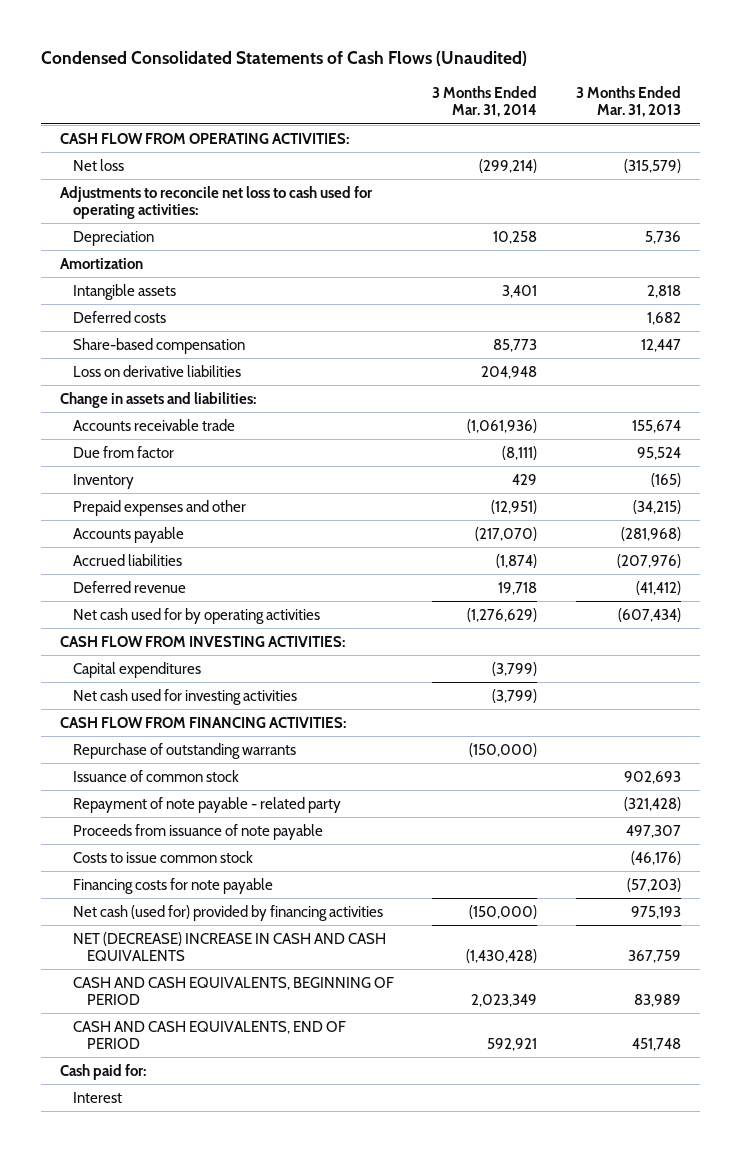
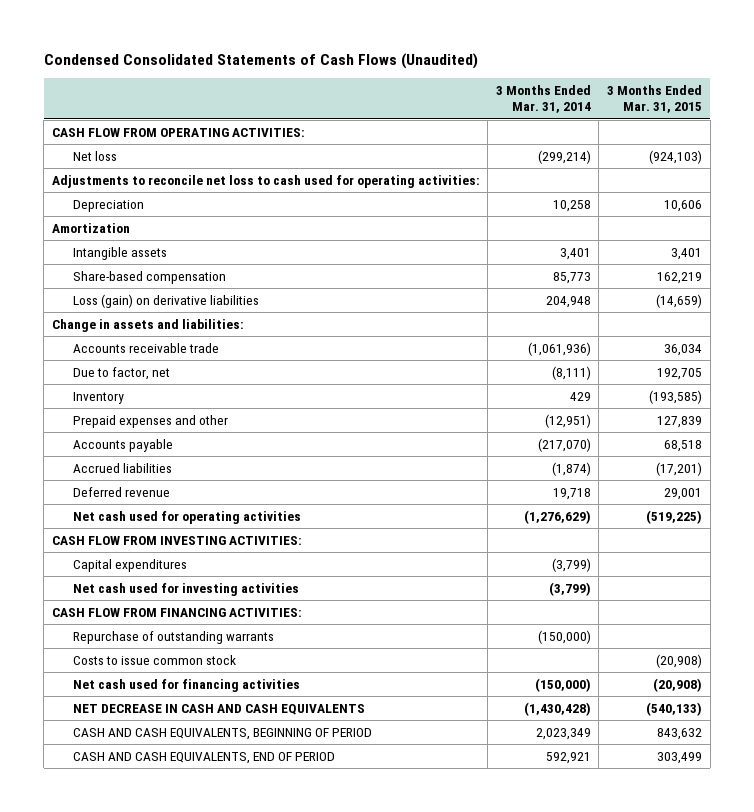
[575,85,681,118] 3 Months Ended Mar. 31, 2013 -> none
none -> [606,85,702,114] 3 Months Ended Mar. 31, 2015
[73,310,167,323] Deferred costs -> none
[73,364,242,377] Loss on derivative liabilities -> [72,293,259,308] Loss (gain) on derivative liabilities
[73,445,175,458] Due from factor -> [72,366,170,380] Due to factor, net
[73,607,321,624] Net cash used for by operating activities -> [72,510,301,524] Net cash used for operating activities
[73,769,240,782] Issuance of common stock -> none
[73,796,342,813] Repayment of note payable - related party -> none
[73,823,324,840] Proceeds from issuance of note payable -> none
[73,877,274,894] Financing costs for note payable -> none
[73,904,384,921] Net cash (used for) provided by financing activities -> [72,678,300,692] Net cash used for financing activities
[73,931,387,962] NET (DECREASE) INCREASE IN CASH AND CASH EQUIVALENTS -> [72,703,365,715] NET DECREASE IN CASH AND CASH EQUIVALENTS
[59,1063,146,1080] Cash paid for: -> none
[73,1091,123,1103] Interest -> none

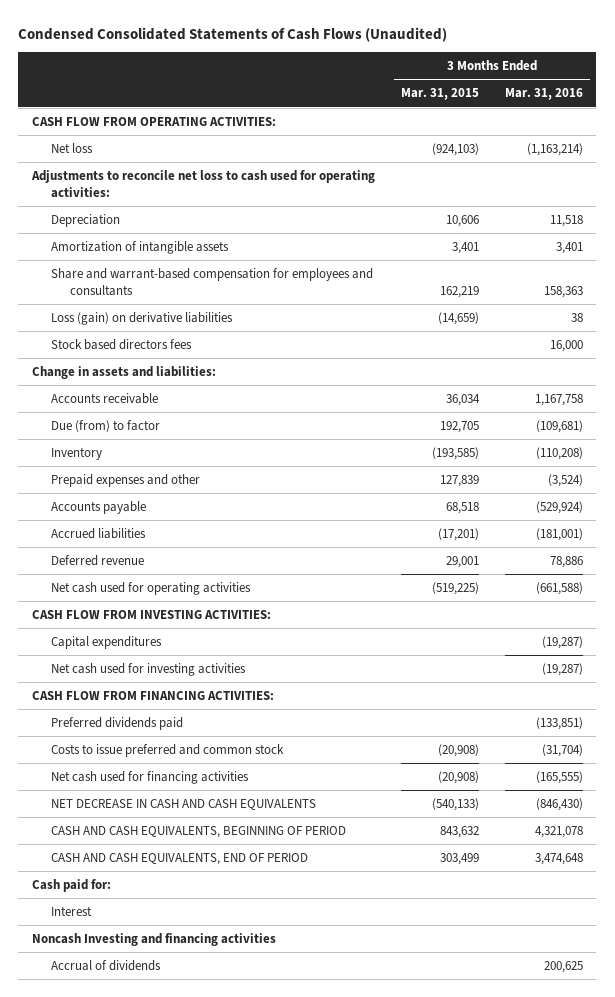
[495,85,591,114] 3 Months Ended Mar. 31, 2014 -> none
none -> [505,88,584,101] Mar. 31, 2016
[51,222,130,233] Amortization -> none
[72,246,167,260] Intangible assets -> [50,240,229,254] Amortization of intangible assets
[72,270,226,284] Share-based compensation -> [50,267,373,297] Share and warrant-based compensation for employees and consultants
none -> [50,338,192,350] Stock based directors fees
[72,342,219,353] Accounts receivable trade -> [50,392,158,404] Accounts receivable
[72,366,170,380] Due to factor, net -> [50,419,160,432] Due (from) to factor
[72,630,274,644] Repurchase of outstanding warrants -> none
none -> [50,716,183,730] Preferred dividends paid
[72,654,236,665] Costs to issue common stock -> [50,743,284,757] Costs to issue preferred and common stock
none -> [31,878,111,892] Cash paid for:
none -> [50,905,92,916] Interest
none -> [31,932,276,946] Noncash Investing and financing activities
none -> [50,959,161,971] Accrual of dividends

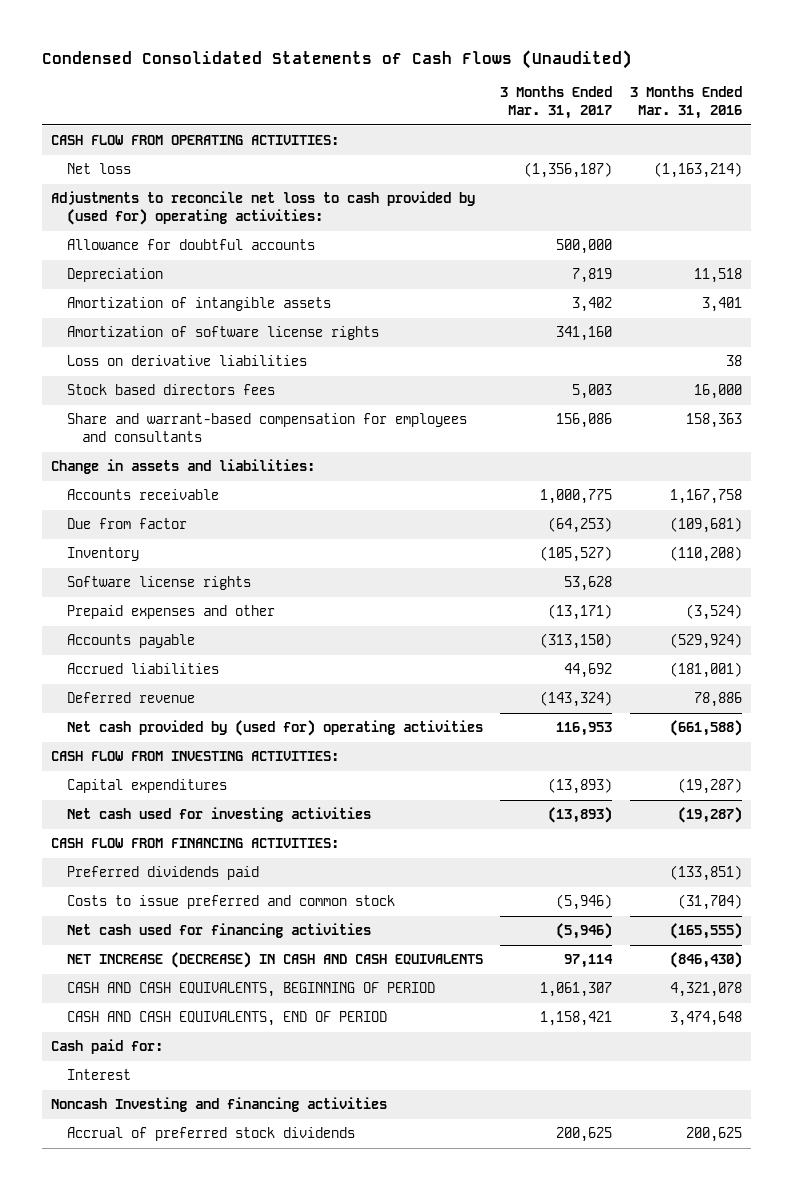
[400,88,479,101] Mar. 31, 2015 -> none
none -> [500,86,613,120] 3 Months Ended Mar. 31, 2017
[30,169,375,199] Adjustments to reconcile net loss to cash used for operating activities: -> [51,191,476,226] Adjustments to reconcile net loss to cash provided by (used for) operating activities:
none -> [66,239,315,251] Allowance for doubtful accounts
none -> [66,326,379,341] Amortization of software license rights
[50,311,233,325] Loss (gain) on derivative liabilities -> [66,355,307,367] Loss on derivative liabilities
[50,267,373,297] Share and warrant-based compensation for employees and consultants -> [66,413,467,443] Share and warrant-based compensation for employees and consultants
[50,419,160,432] Due (from) to factor -> [66,518,187,530] Due from factor
none -> [66,576,251,591] Software license rights
[50,581,251,595] Net cash used for operating activities -> [66,720,483,737] Net cash provided by (used for) operating activities
[50,798,316,810] NET DECREASE IN CASH AND CASH EQUIVALENTS -> [66,952,483,969] NET INCREASE (DECREASE) IN CASH AND CASH EQUIVALENTS
[50,959,161,971] Accrual of dividends -> [66,1127,355,1142] Accrual of preferred stock dividends

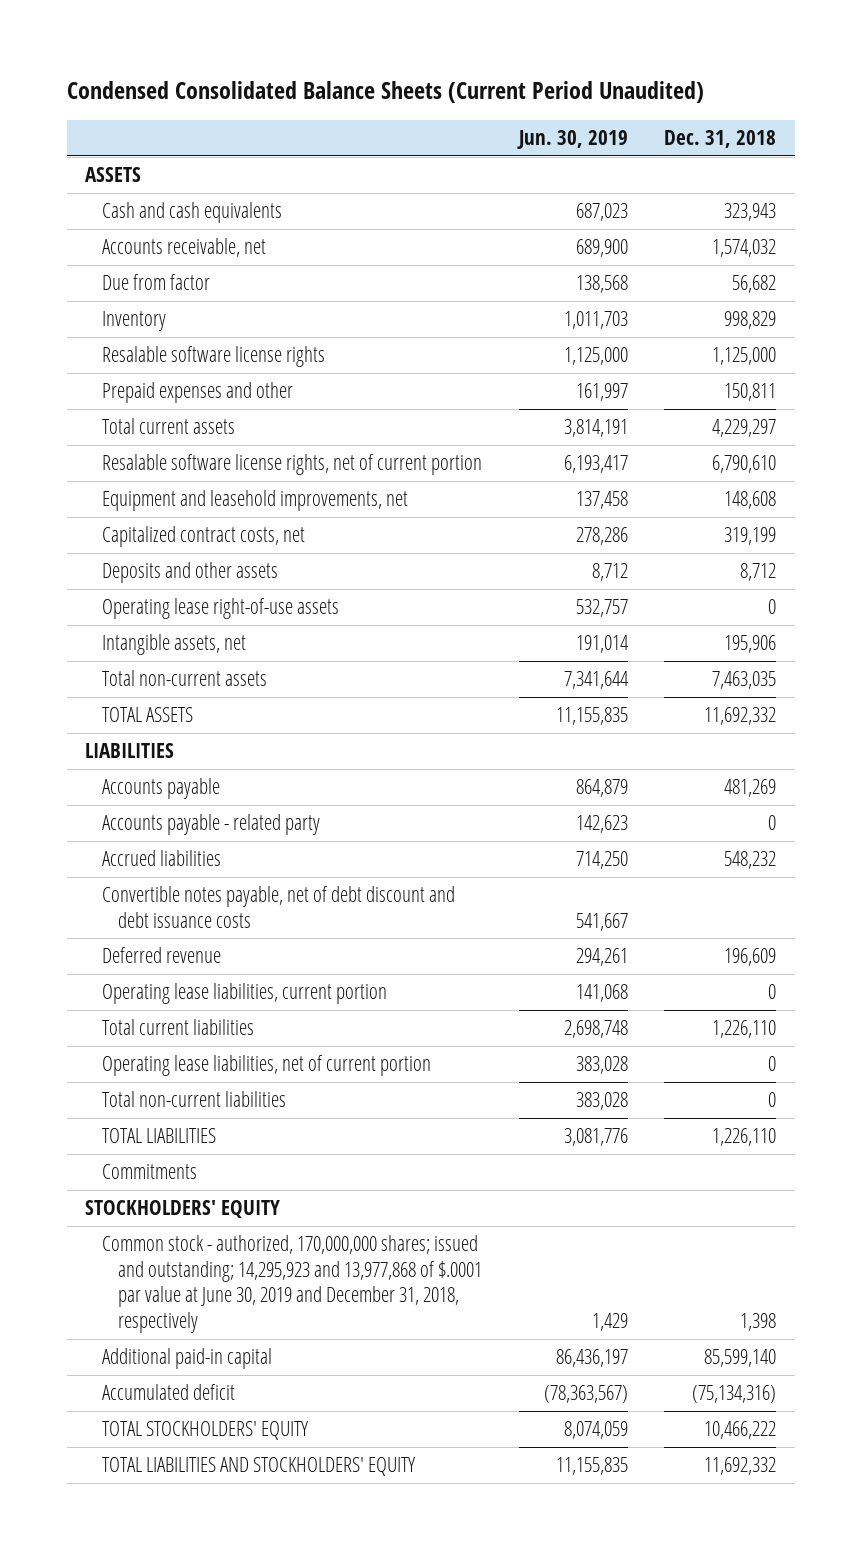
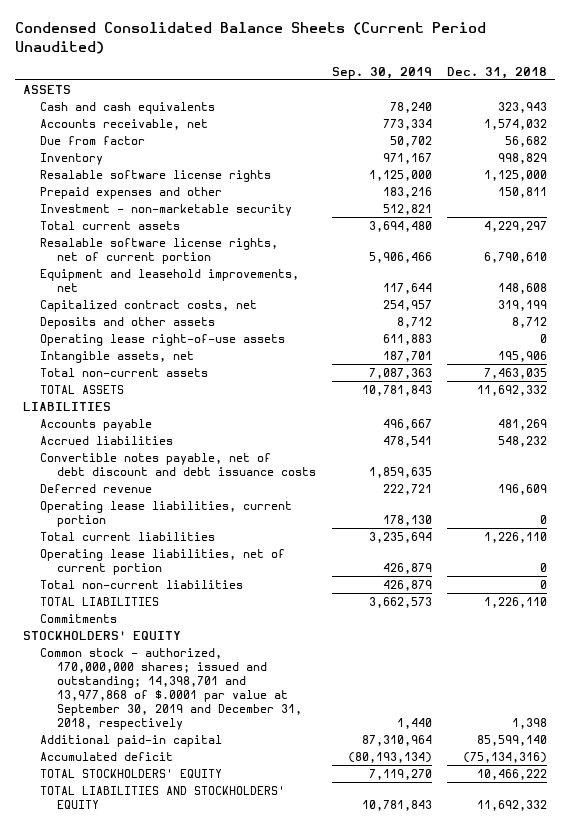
[516,130,628,150] Jun. 30, 2019 -> none
none -> [331,66,432,79] Sep. 30, 2019
none -> [40,203,293,216] Investment - non-marketable security
[101,814,320,836] Accounts payable - related party -> none
[101,1235,482,1334] Common stock - authorized, 170,000,000 shares; issued and outstanding; 14,295,923 and 13,977,868 of $.0001 par value at June 30, 2019 and December 31, 2018, respectively -> [40,647,302,730] Common stock - authorized, 170,000,000 shares; issued and outstanding; 14,398,701 and 13,977,868 of $.0001 par value at September 30, 2019 and December 31, 2018, respectively

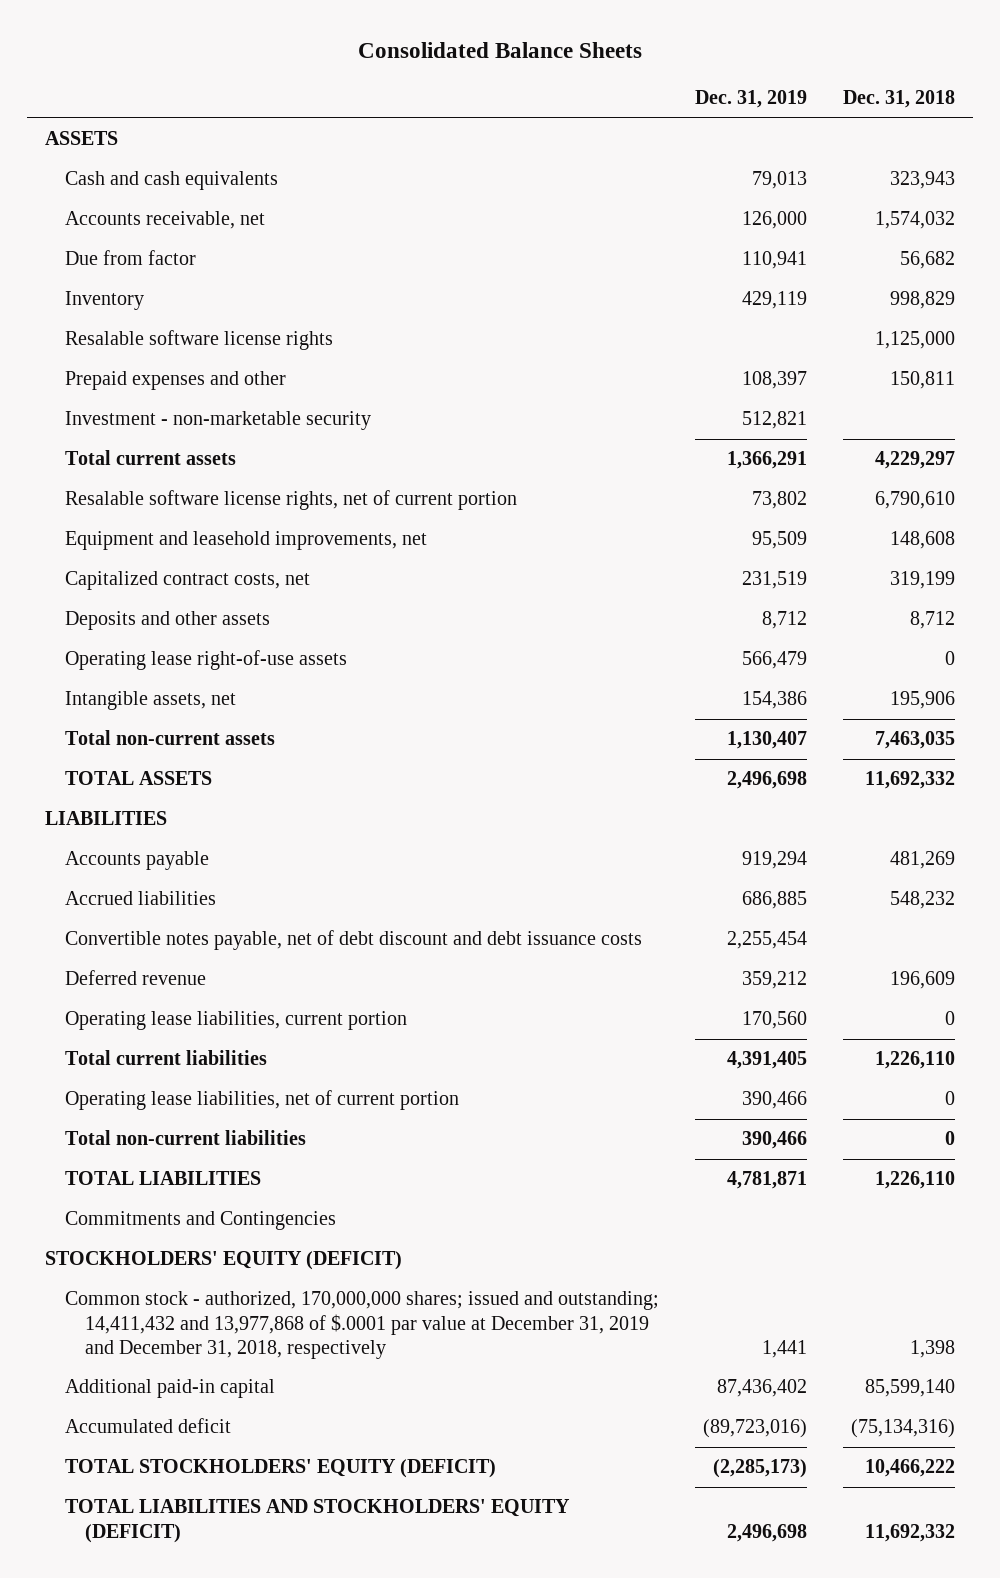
[15,22,487,54] Condensed Consolidated Balance Sheets (Current Period Unaudited) -> [357,41,642,58] Consolidated Balance Sheets
[331,66,432,79] Sep. 30, 2019 -> none
none -> [694,90,807,109] Dec. 31, 2019
[40,613,118,623] Commitments -> [64,1211,336,1231] Commitments and Contingencies
[23,630,182,640] STOCKHOLDERS' EQUITY -> [44,1251,402,1271] STOCKHOLDERS' EQUITY (DEFICIT)
[40,647,302,730] Common stock - authorized, 170,000,000 shares; issued and outstanding; 14,398,701 and 13,977,868 of $.0001 par value at September 30, 2019 and December 31, 2018, respectively -> [64,1291,659,1359] Common stock - authorized, 170,000,000 shares; issued and outstanding; 14,411,432 and 13,977,868 of $.0001 par value at December 31, 2019 and December 31, 2018, respectively
[40,768,223,778] TOTAL STOCKHOLDERS' EQUITY -> [64,1459,496,1479] TOTAL STOCKHOLDERS' EQUITY (DEFICIT)
[40,785,286,809] TOTAL LIABILITIES AND STOCKHOLDERS' EQUITY -> [64,1499,570,1543] TOTAL LIABILITIES AND STOCKHOLDERS' EQUITY (DEFICIT)

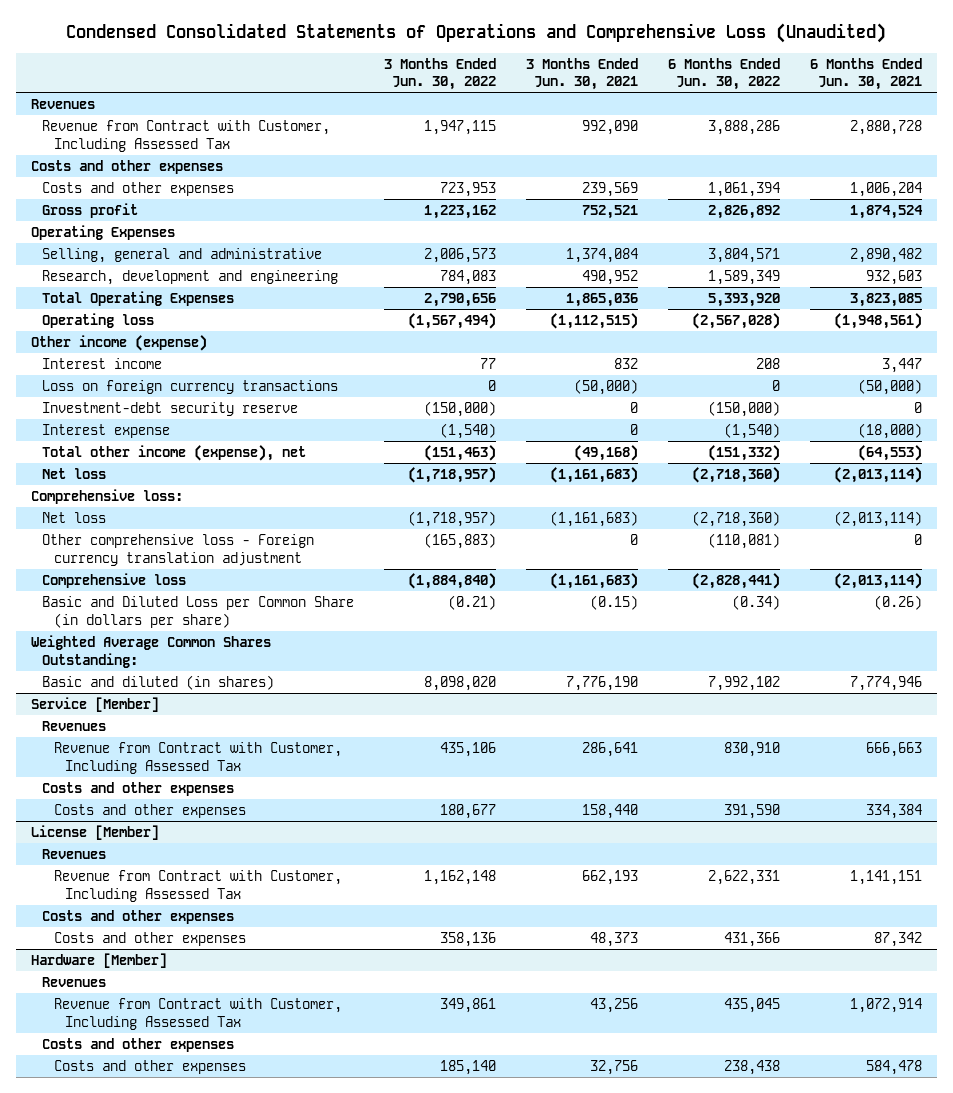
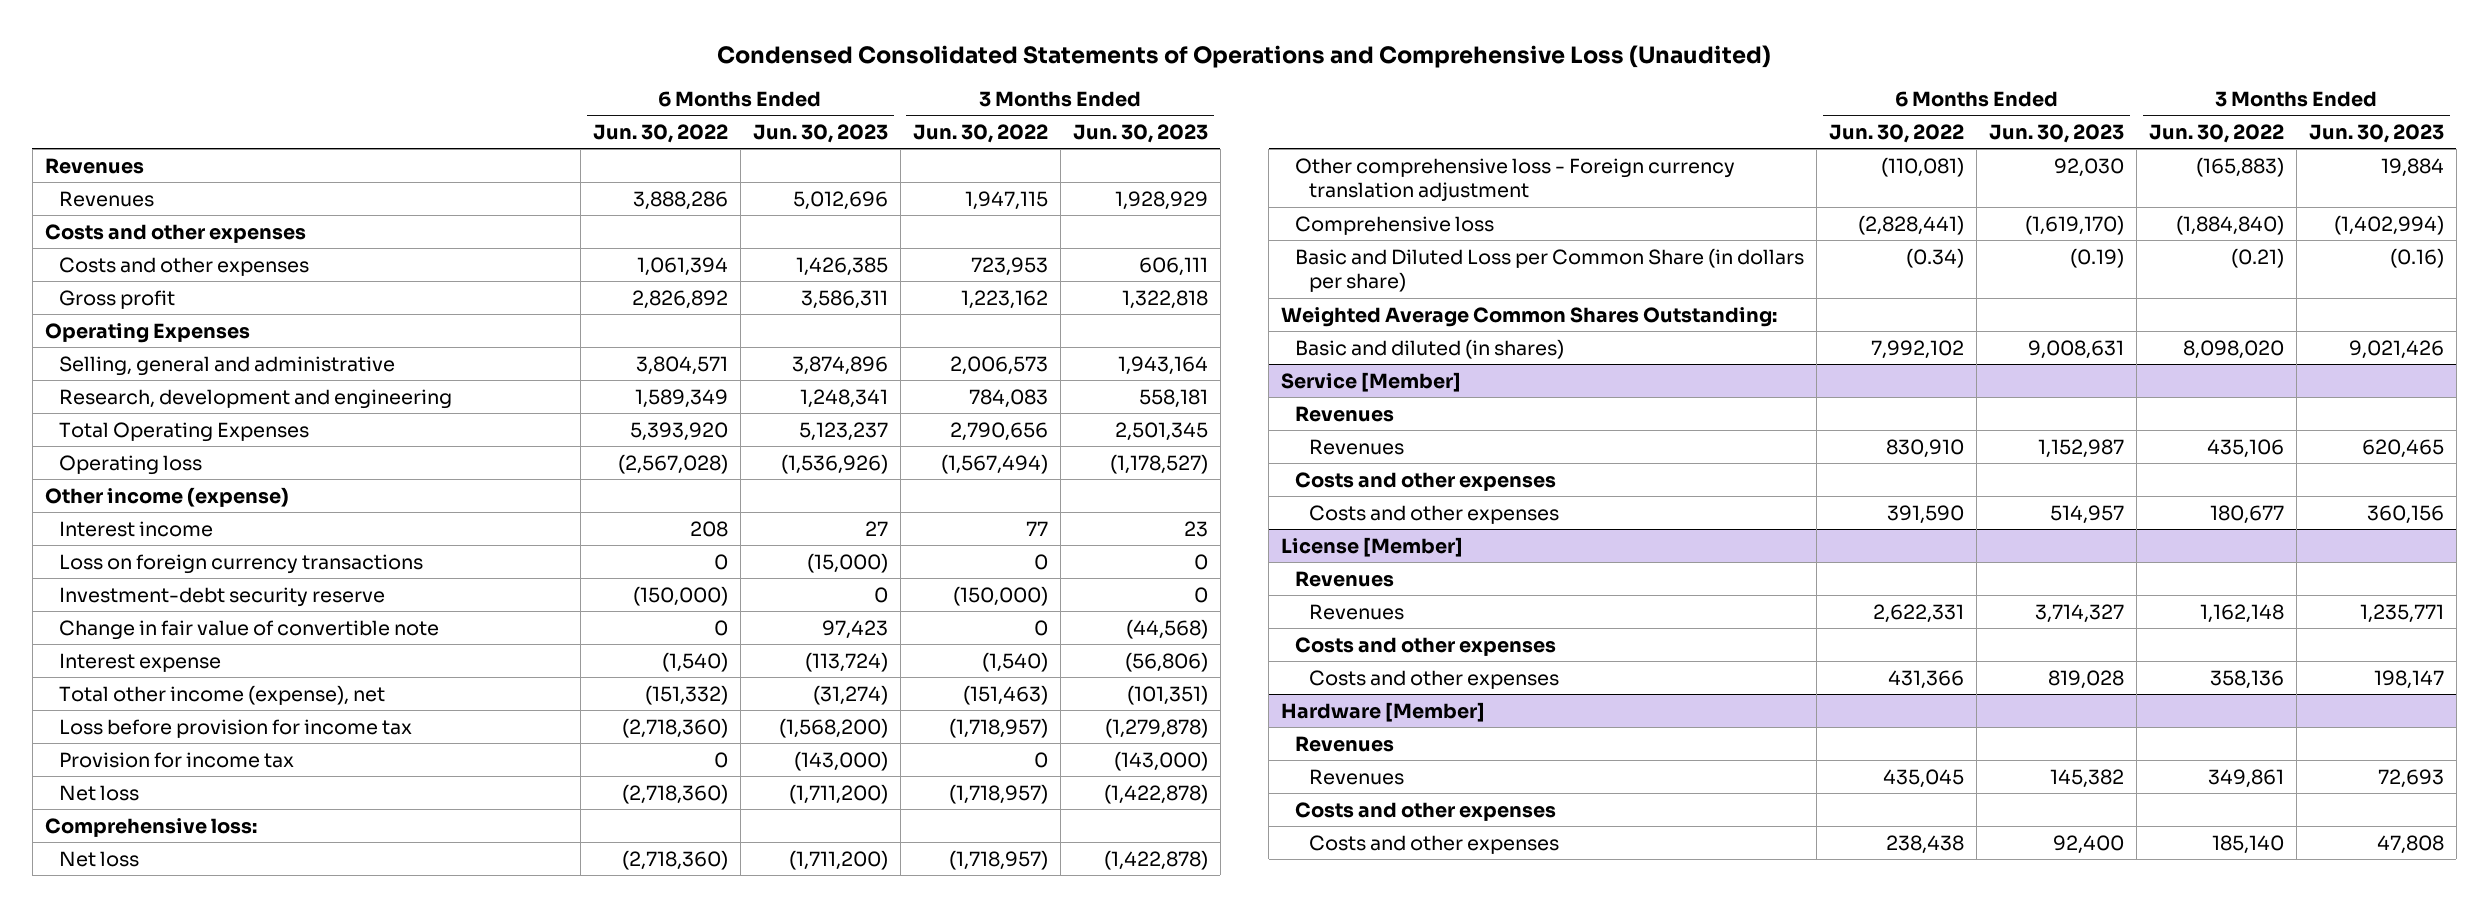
[526,57,639,91] 3 Months Ended Jun. 30, 2021 -> none
[809,57,922,91] 6 Months Ended Jun. 30, 2021 -> none
none -> [752,123,888,143] Jun. 30, 2023
none -> [1072,123,1208,143] Jun. 30, 2023
[42,119,331,152] Revenue from Contract with Customer, Including Assessed Tax -> [59,190,155,207] Revenues
none -> [59,619,440,640] Change in fair value of convertible note
none -> [59,718,413,738] Loss before provision for income tax
none -> [59,751,295,768] Provision for income tax
[53,741,342,774] Revenue from Contract with Customer, Including Assessed Tax -> [1309,438,1405,455] Revenues
[53,869,342,902] Revenue from Contract with Customer, Including Assessed Tax -> [1309,603,1405,620] Revenues
[53,997,342,1030] Revenue from Contract with Customer, Including Assessed Tax -> [1309,768,1405,785] Revenues

